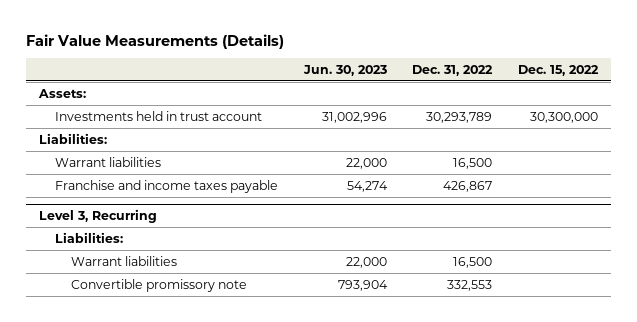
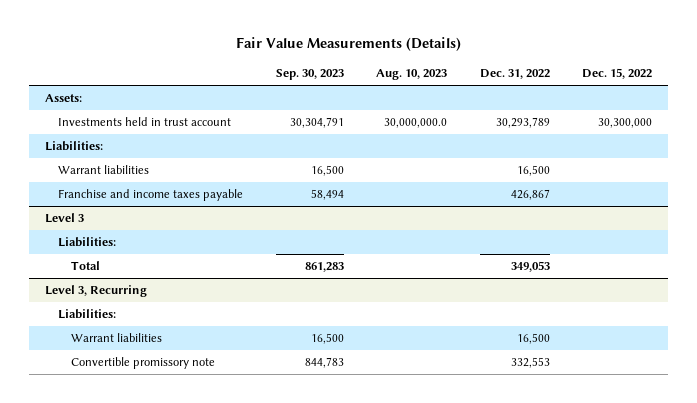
[302,64,387,76] Jun. 30, 2023 -> none
none -> [275,69,344,81] Sep. 30, 2023
none -> [376,69,448,81] Aug. 10, 2023
none -> [45,213,85,224] Level 3
none -> [58,237,117,248] Liabilities:
none -> [71,261,101,271] Total

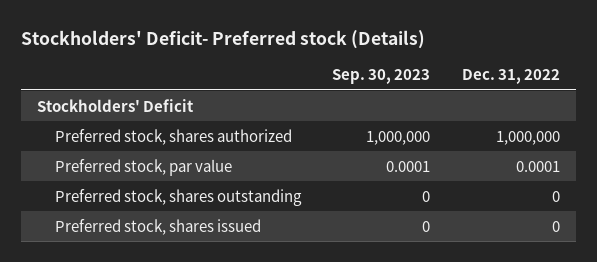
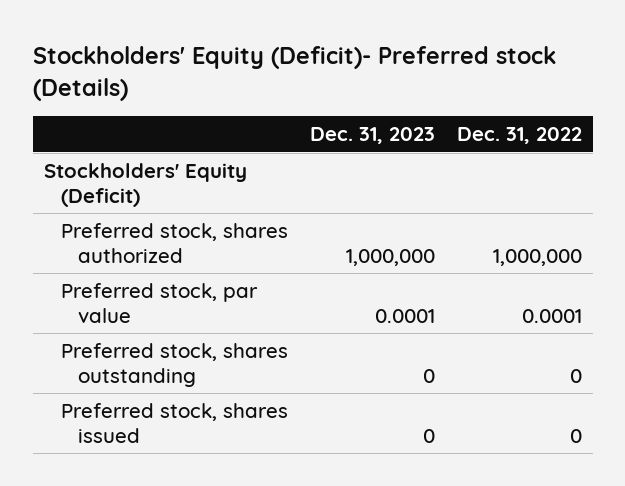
[20,29,425,49] Stockholders' Deficit- Preferred stock (Details) -> [32,46,556,101] Stockholders' Equity (Deficit)- Preferred stock (Details)
[332,69,431,85] Sep. 30, 2023 -> none
none -> [309,127,435,145] Dec. 31, 2023
[36,98,194,112] Stockholders' Deficit -> [43,162,247,207] Stockholders' Equity (Deficit)

